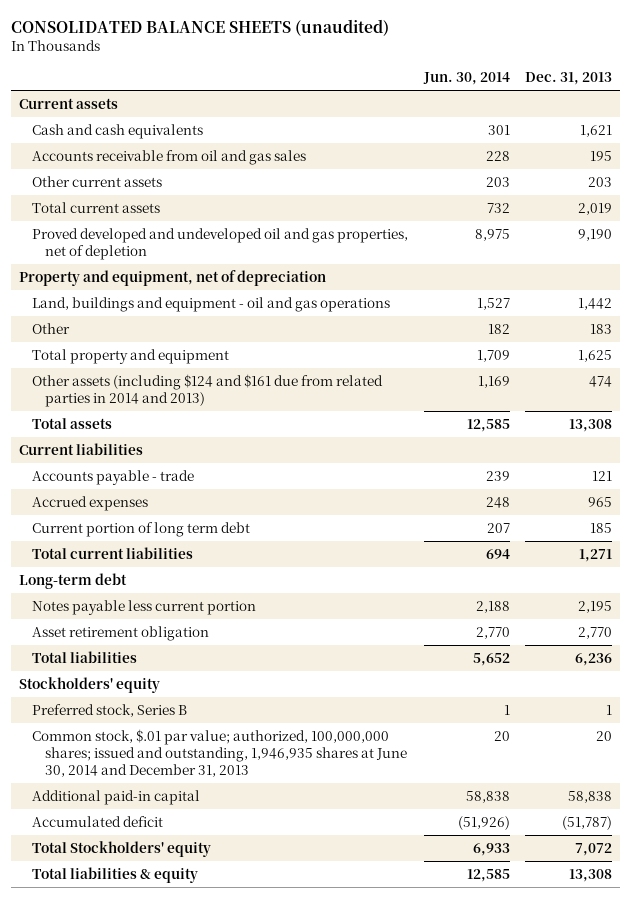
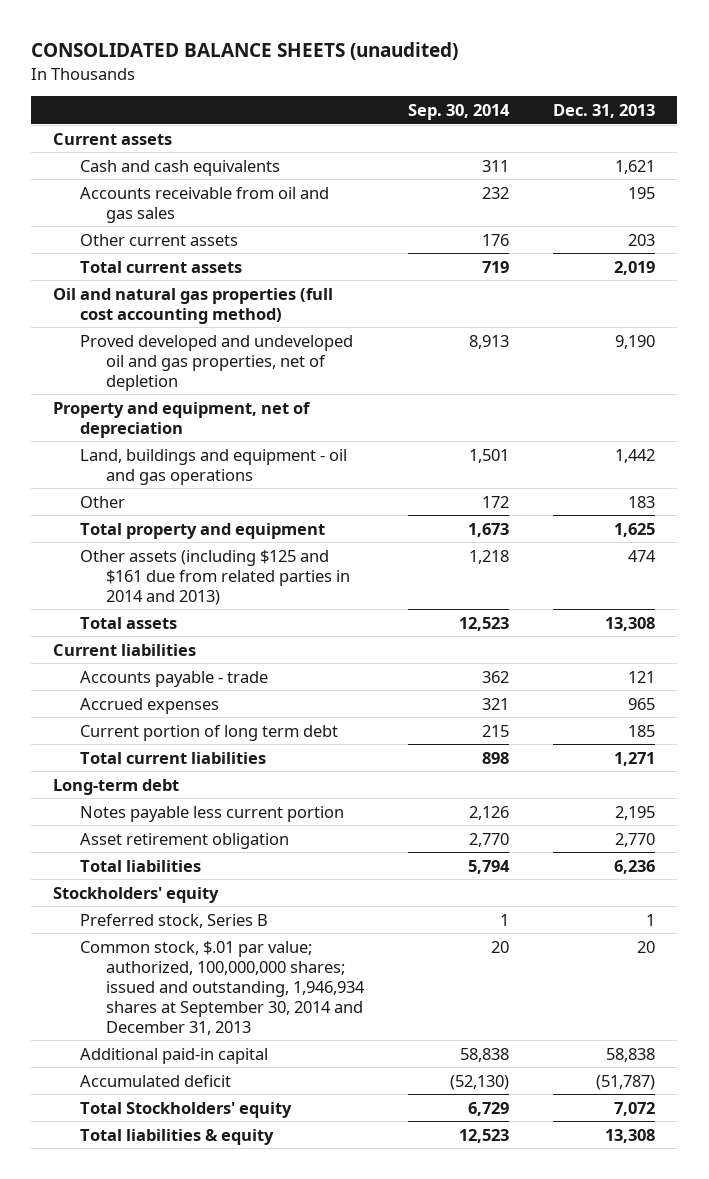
[422,72,510,86] Jun. 30, 2014 -> none
none -> [408,104,511,121] Sep. 30, 2014
none -> [53,287,334,324] Oil and natural gas properties (full cost accounting method)
[32,373,384,408] Other assets (including $124 and $161 due from related parties in 2014 and 2013) -> [79,549,351,605] Other assets (including $125 and $161 due from related parties in 2014 and 2013)
[32,728,408,778] Common stock, $.01 par value; authorized, 100,000,000 shares; issued and outstanding, 1,946,935 shares at June 30, 2014 and December 31, 2013 -> [79,940,366,1035] Common stock, $.01 par value; authorized, 100,000,000 shares; issued and outstanding, 1,946,934 shares at September 30, 2014 and December 31, 2013

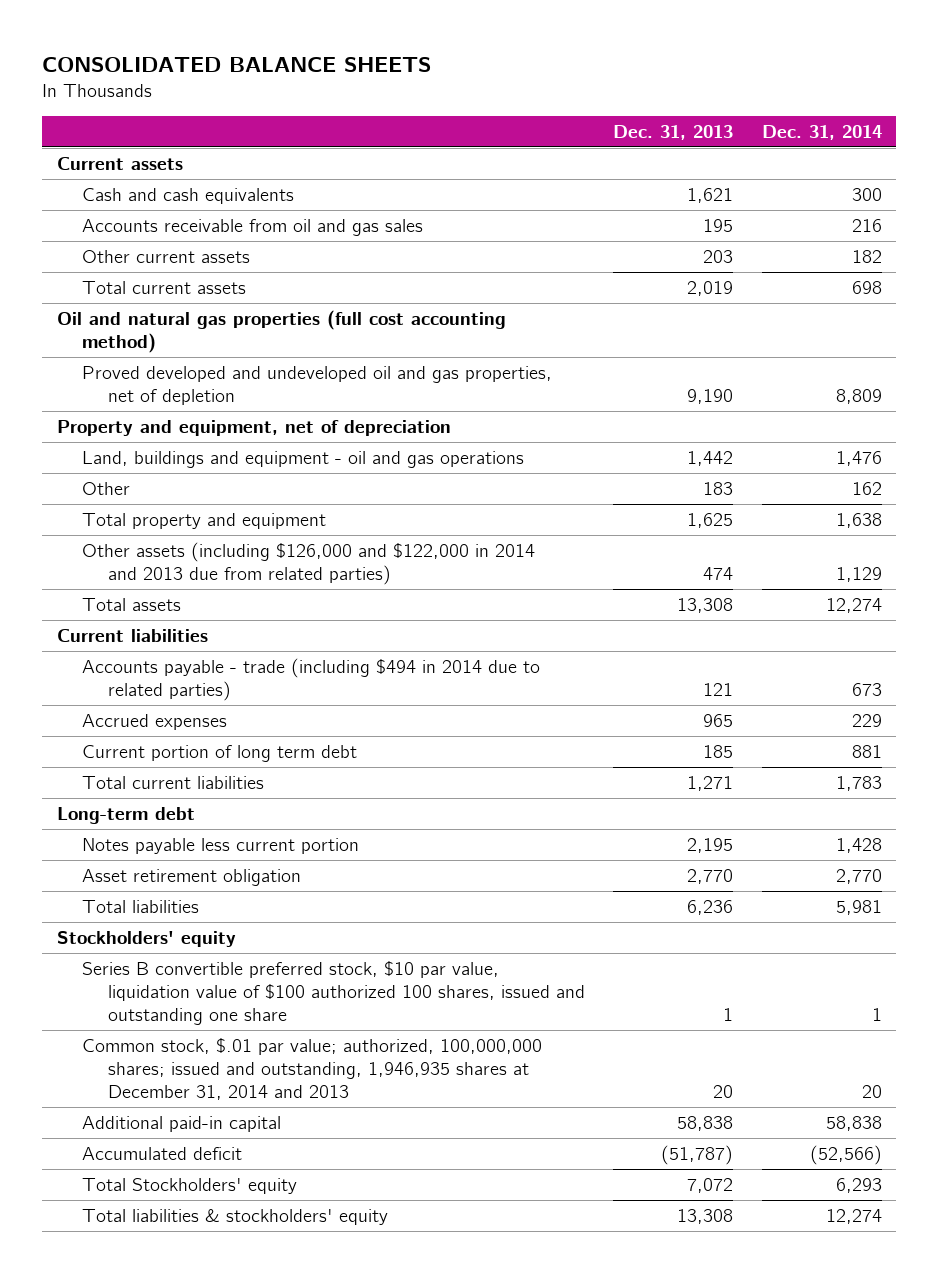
[31,42,459,61] CONSOLIDATED BALANCE SHEETS (unaudited) -> [42,56,432,72] CONSOLIDATED BALANCE SHEETS
[408,104,511,121] Sep. 30, 2014 -> none
none -> [761,125,882,141] Dec. 31, 2014
[79,549,351,605] Other assets (including $125 and $161 due from related parties in 2014 and 2013) -> [82,541,536,586] Other assets (including $126,000 and $122,000 in 2014 and 2013 due from related parties)
[79,670,268,687] Accounts payable - trade -> [82,657,541,702] Accounts payable - trade (including $494 in 2014 due to related parties)
[79,913,268,928] Preferred stock, Series B -> none
none -> [82,960,585,1026] Series B convertible preferred stock, $10 par value, liquidation value of $100 authorized 100 shares, issued and outstanding one share
[79,940,366,1035] Common stock, $.01 par value; authorized, 100,000,000 shares; issued and outstanding, 1,946,934 shares at September 30, 2014 and December 31, 2013 -> [82,1037,543,1101] Common stock, $.01 par value; authorized, 100,000,000 shares; issued and outstanding, 1,946,935 shares at December 31, 2014 and 2013
[79,1128,274,1145] Total liabilities & equity -> [82,1208,389,1225] Total liabilities & stockholders' equity

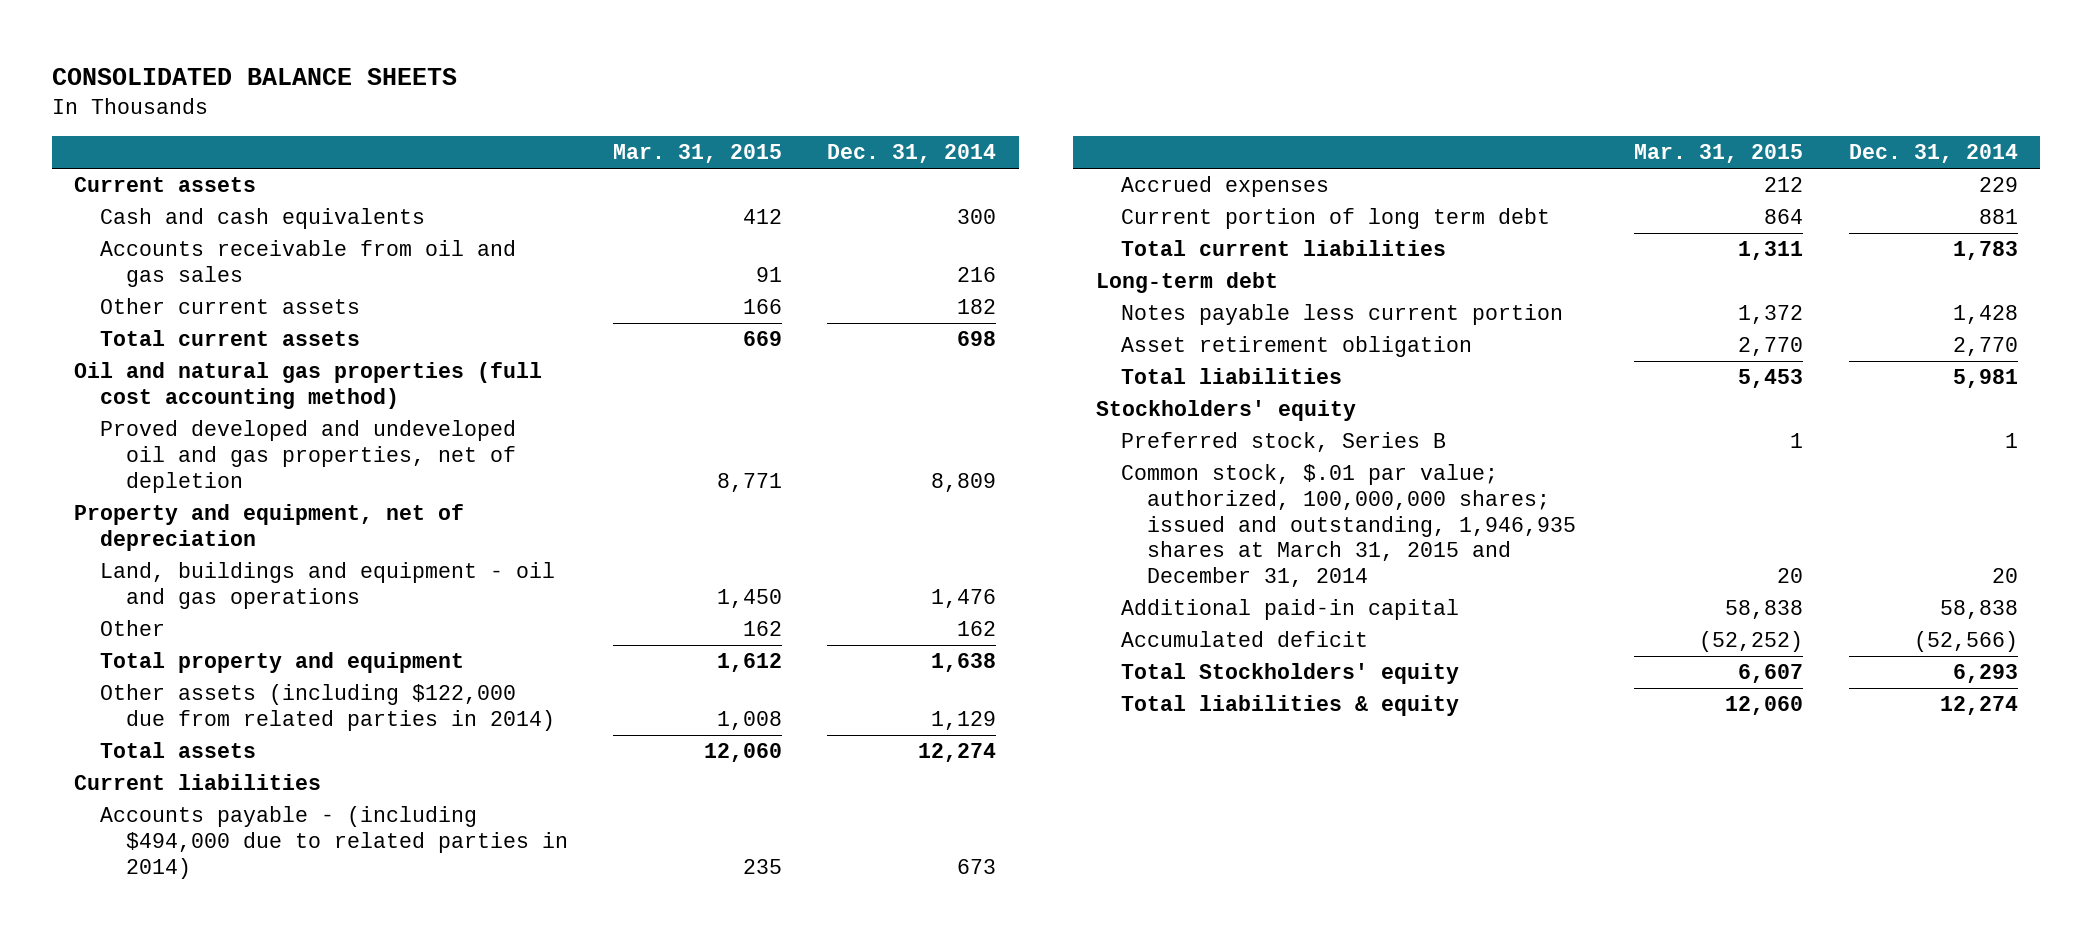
[613,125,734,141] Dec. 31, 2013 -> none
none -> [612,144,782,164] Mar. 31, 2015
[82,541,536,586] Other assets (including $126,000 and $122,000 in 2014 and 2013 due from related parties) -> [99,684,555,732] Other assets (including $122,000 due from related parties in 2014)
[82,657,541,702] Accounts payable - trade (including $494 in 2014 due to related parties) -> [99,806,568,879] Accounts payable - (including $494,000 due to related parties in 2014)
[82,960,585,1026] Series B convertible preferred stock, $10 par value, liquidation value of $100 authorized 100 shares, issued and outstanding one share -> none
none -> [1121,432,1447,453] Preferred stock, Series B
[82,1037,543,1101] Common stock, $.01 par value; authorized, 100,000,000 shares; issued and outstanding, 1,946,935 shares at December 31, 2014 and 2013 -> [1121,464,1576,588] Common stock, $.01 par value; authorized, 100,000,000 shares; issued and outstanding, 1,946,935 shares at March 31, 2015 and December 31, 2014
[82,1208,389,1225] Total liabilities & stockholders' equity -> [1121,695,1460,717] Total liabilities & equity

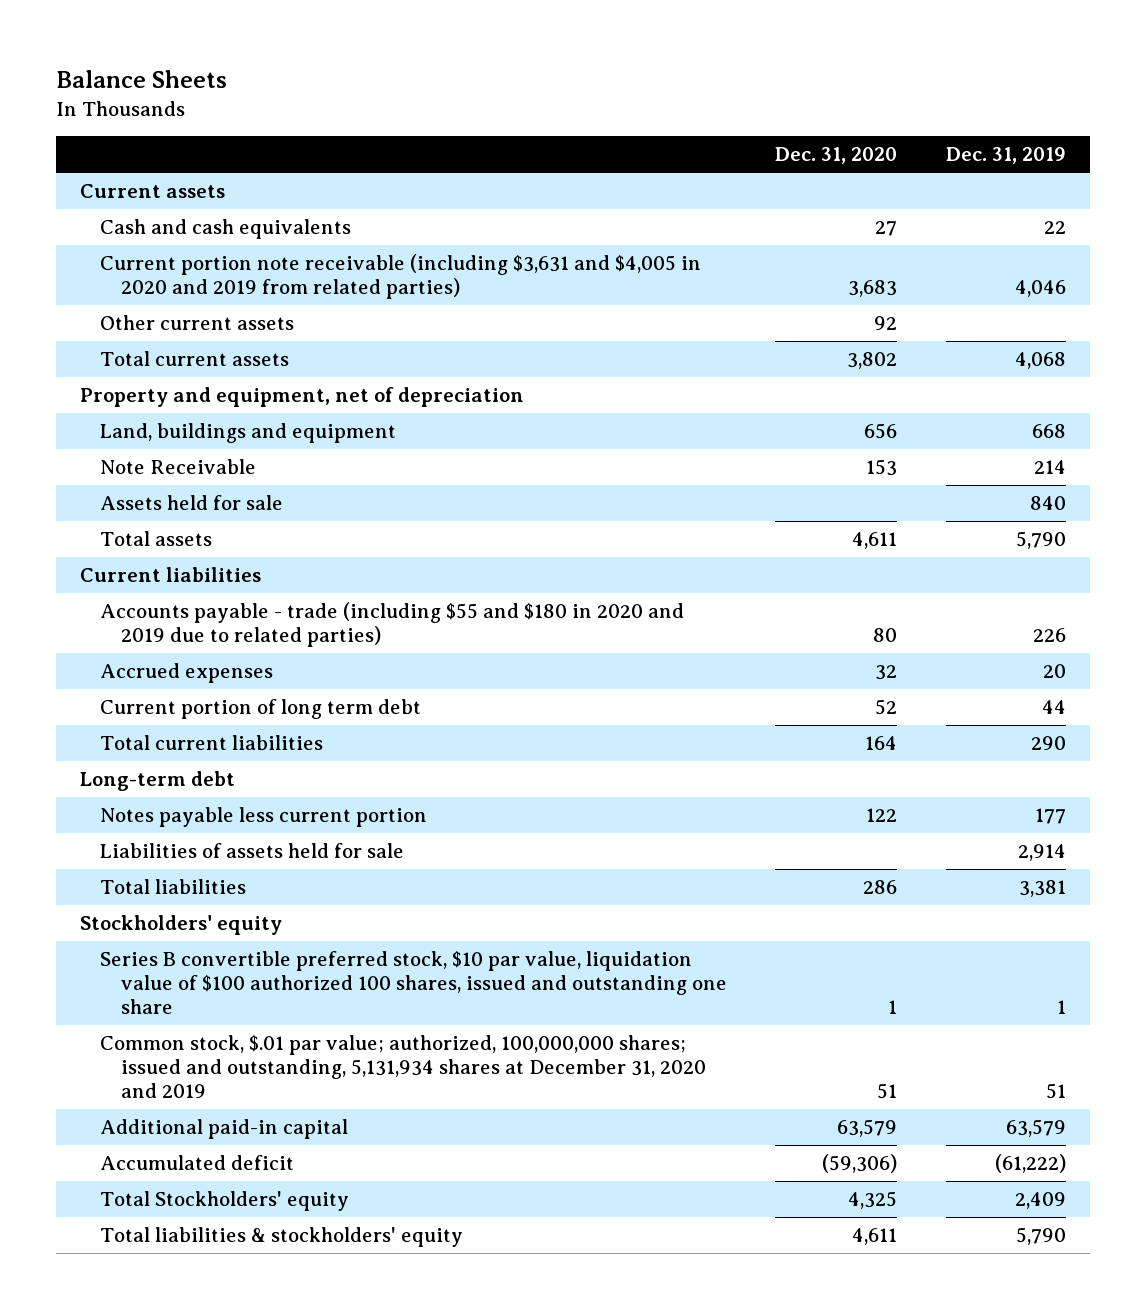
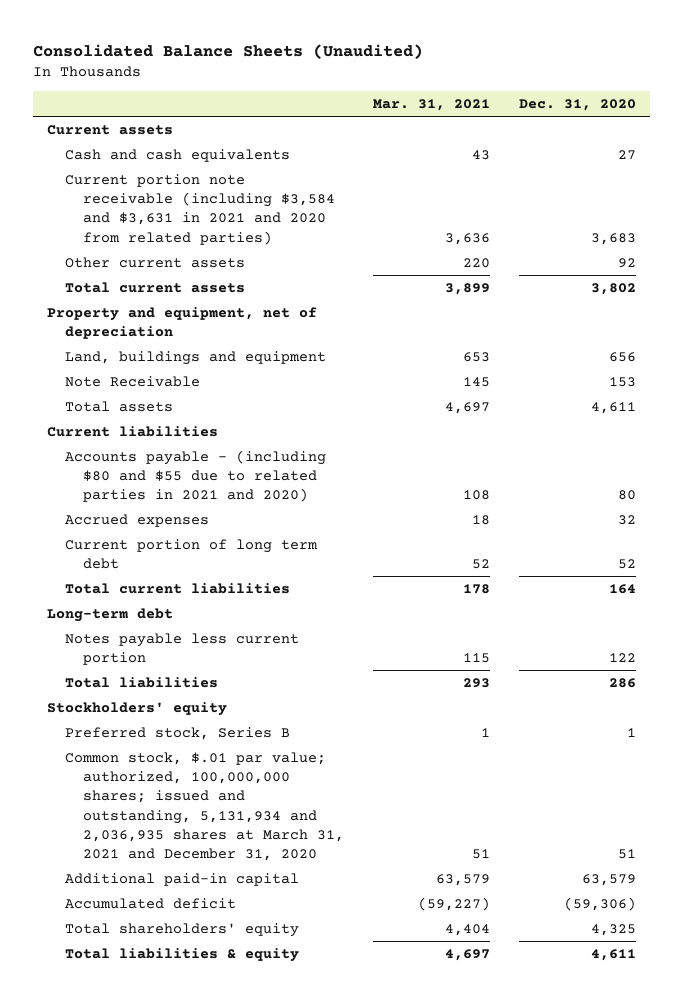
[55,69,227,88] Balance Sheets -> [32,43,423,59] Consolidated Balance Sheets (Unaudited)
[945,147,1066,165] Dec. 31, 2019 -> none
none -> [372,98,490,111] Mar. 31, 2021
[100,254,702,300] Current portion note receivable (including $3,631 and $4,005 in 2020 and 2019 from related parties) -> [65,173,336,245] Current portion note receivable (including $3,584 and $3,631 in 2021 and 2020 from related parties)
[100,495,284,511] Assets held for sale -> none
[100,602,685,648] Accounts payable - trade (including $55 and $180 in 2020 and 2019 due to related parties) -> [65,449,327,503] Accounts payable - (including $80 and $55 due to related parties in 2021 and 2020)
[100,843,405,859] Liabilities of assets held for sale -> none
[100,951,727,1015] Series B convertible preferred stock, $10 par value, liquidation value of $100 authorized 100 shares, issued and outstanding one share -> [65,726,291,740] Preferred stock, Series B
[100,1035,706,1099] Common stock, $.01 par value; authorized, 100,000,000 shares; issued and outstanding, 5,131,934 shares at December 31, 2020 and 2019 -> [65,751,345,862] Common stock, $.01 par value; authorized, 100,000,000 shares; issued and outstanding, 5,131,934 and 2,036,935 shares at March 31, 2021 and December 31, 2020
[100,1191,350,1212] Total Stockholders' equity -> [65,922,300,937] Total shareholders' equity
[100,1227,464,1248] Total liabilities & stockholders' equity -> [65,947,300,962] Total liabilities & equity

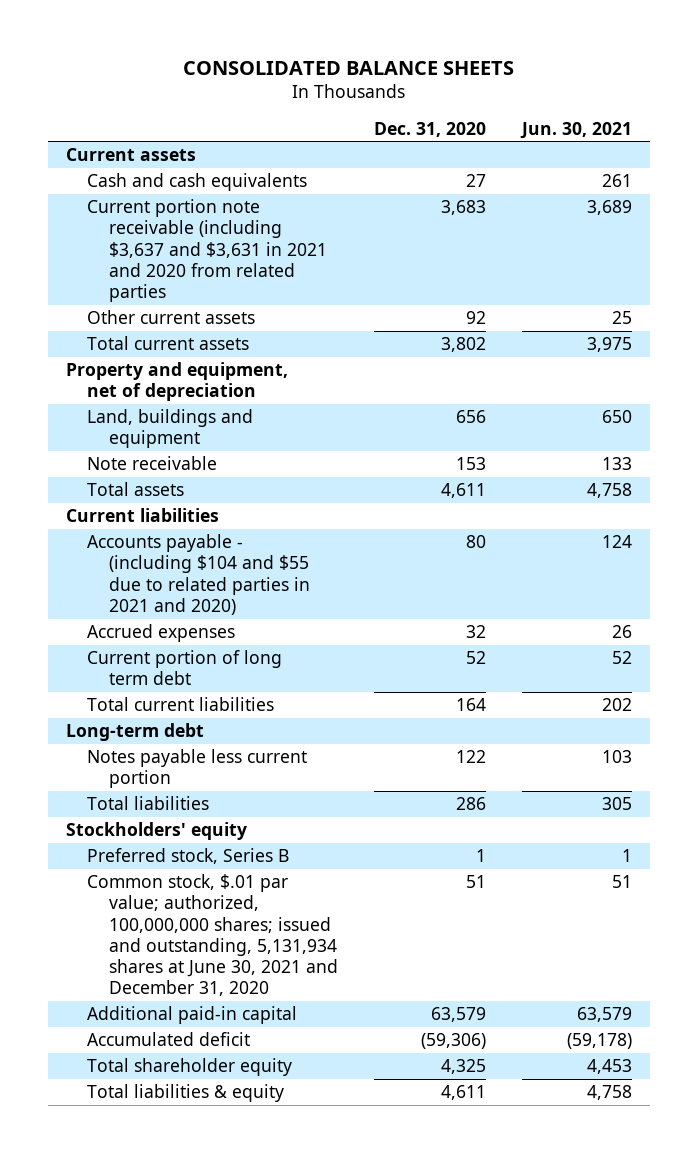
[32,43,423,59] Consolidated Balance Sheets (Unaudited) -> [182,60,514,75] CONSOLIDATED BALANCE SHEETS
[372,98,490,111] Mar. 31, 2021 -> none
none -> [519,121,632,139] Jun. 30, 2021
[65,173,336,245] Current portion note receivable (including $3,584 and $3,631 in 2021 and 2020 from related parties) -> [87,199,327,302] Current portion note receivable (including $3,637 and $3,631 in 2021 and 2020 from related parties
[65,375,201,387] Note Receivable -> [87,456,218,471] Note receivable
[65,449,327,503] Accounts payable - (including $80 and $55 due to related parties in 2021 and 2020) -> [87,534,310,615] Accounts payable - (including $104 and $55 due to related parties in 2021 and 2020)
[65,751,345,862] Common stock, $.01 par value; authorized, 100,000,000 shares; issued and outstanding, 5,131,934 and 2,036,935 shares at March 31, 2021 and December 31, 2020 -> [87,874,338,997] Common stock, $.01 par value; authorized, 100,000,000 shares; issued and outstanding, 5,131,934 shares at June 30, 2021 and December 31, 2020
[65,922,300,937] Total shareholders' equity -> [87,1058,293,1077] Total shareholder equity

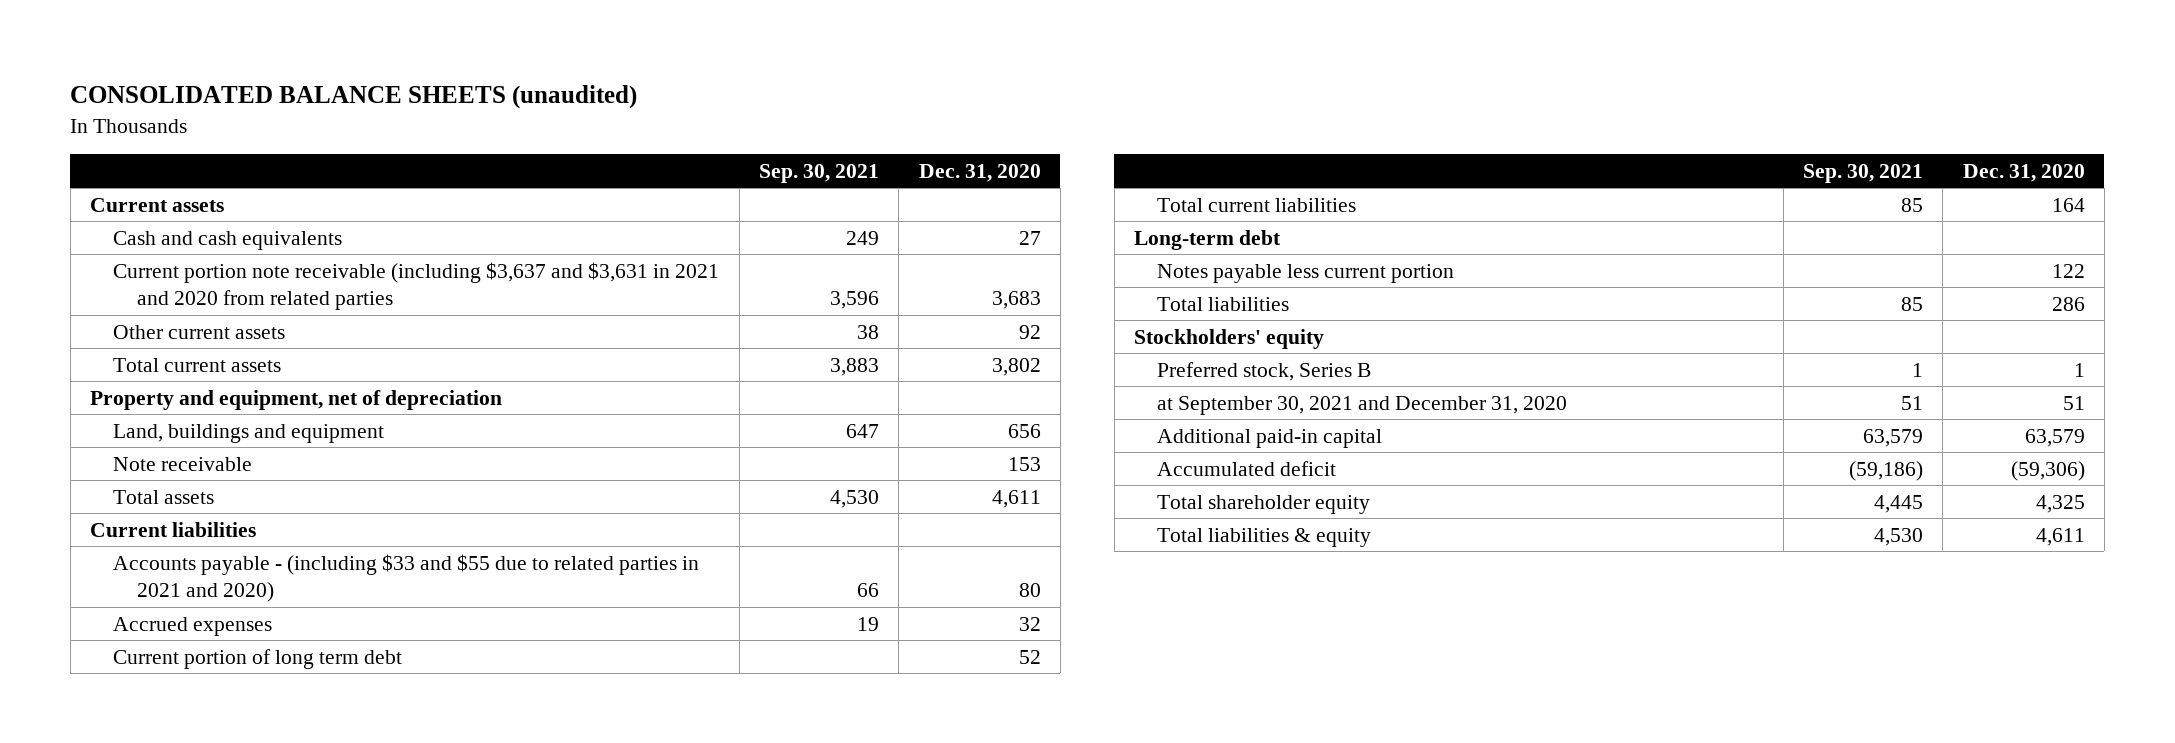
[182,60,514,75] CONSOLIDATED BALANCE SHEETS -> [70,85,638,110] CONSOLIDATED BALANCE SHEETS (unaudited)
[519,121,632,139] Jun. 30, 2021 -> none
none -> [758,163,879,183] Sep. 30, 2021
[87,534,310,615] Accounts payable - (including $104 and $55 due to related parties in 2021 and 2020) -> [113,553,700,603] Accounts payable - (including $33 and $55 due to related parties in 2021 and 2020)
[87,874,338,997] Common stock, $.01 par value; authorized, 100,000,000 shares; issued and outstanding, 5,131,934 shares at June 30, 2021 and December 31, 2020 -> [1157,395,1568,415] at September 30, 2021 and December 31, 2020

